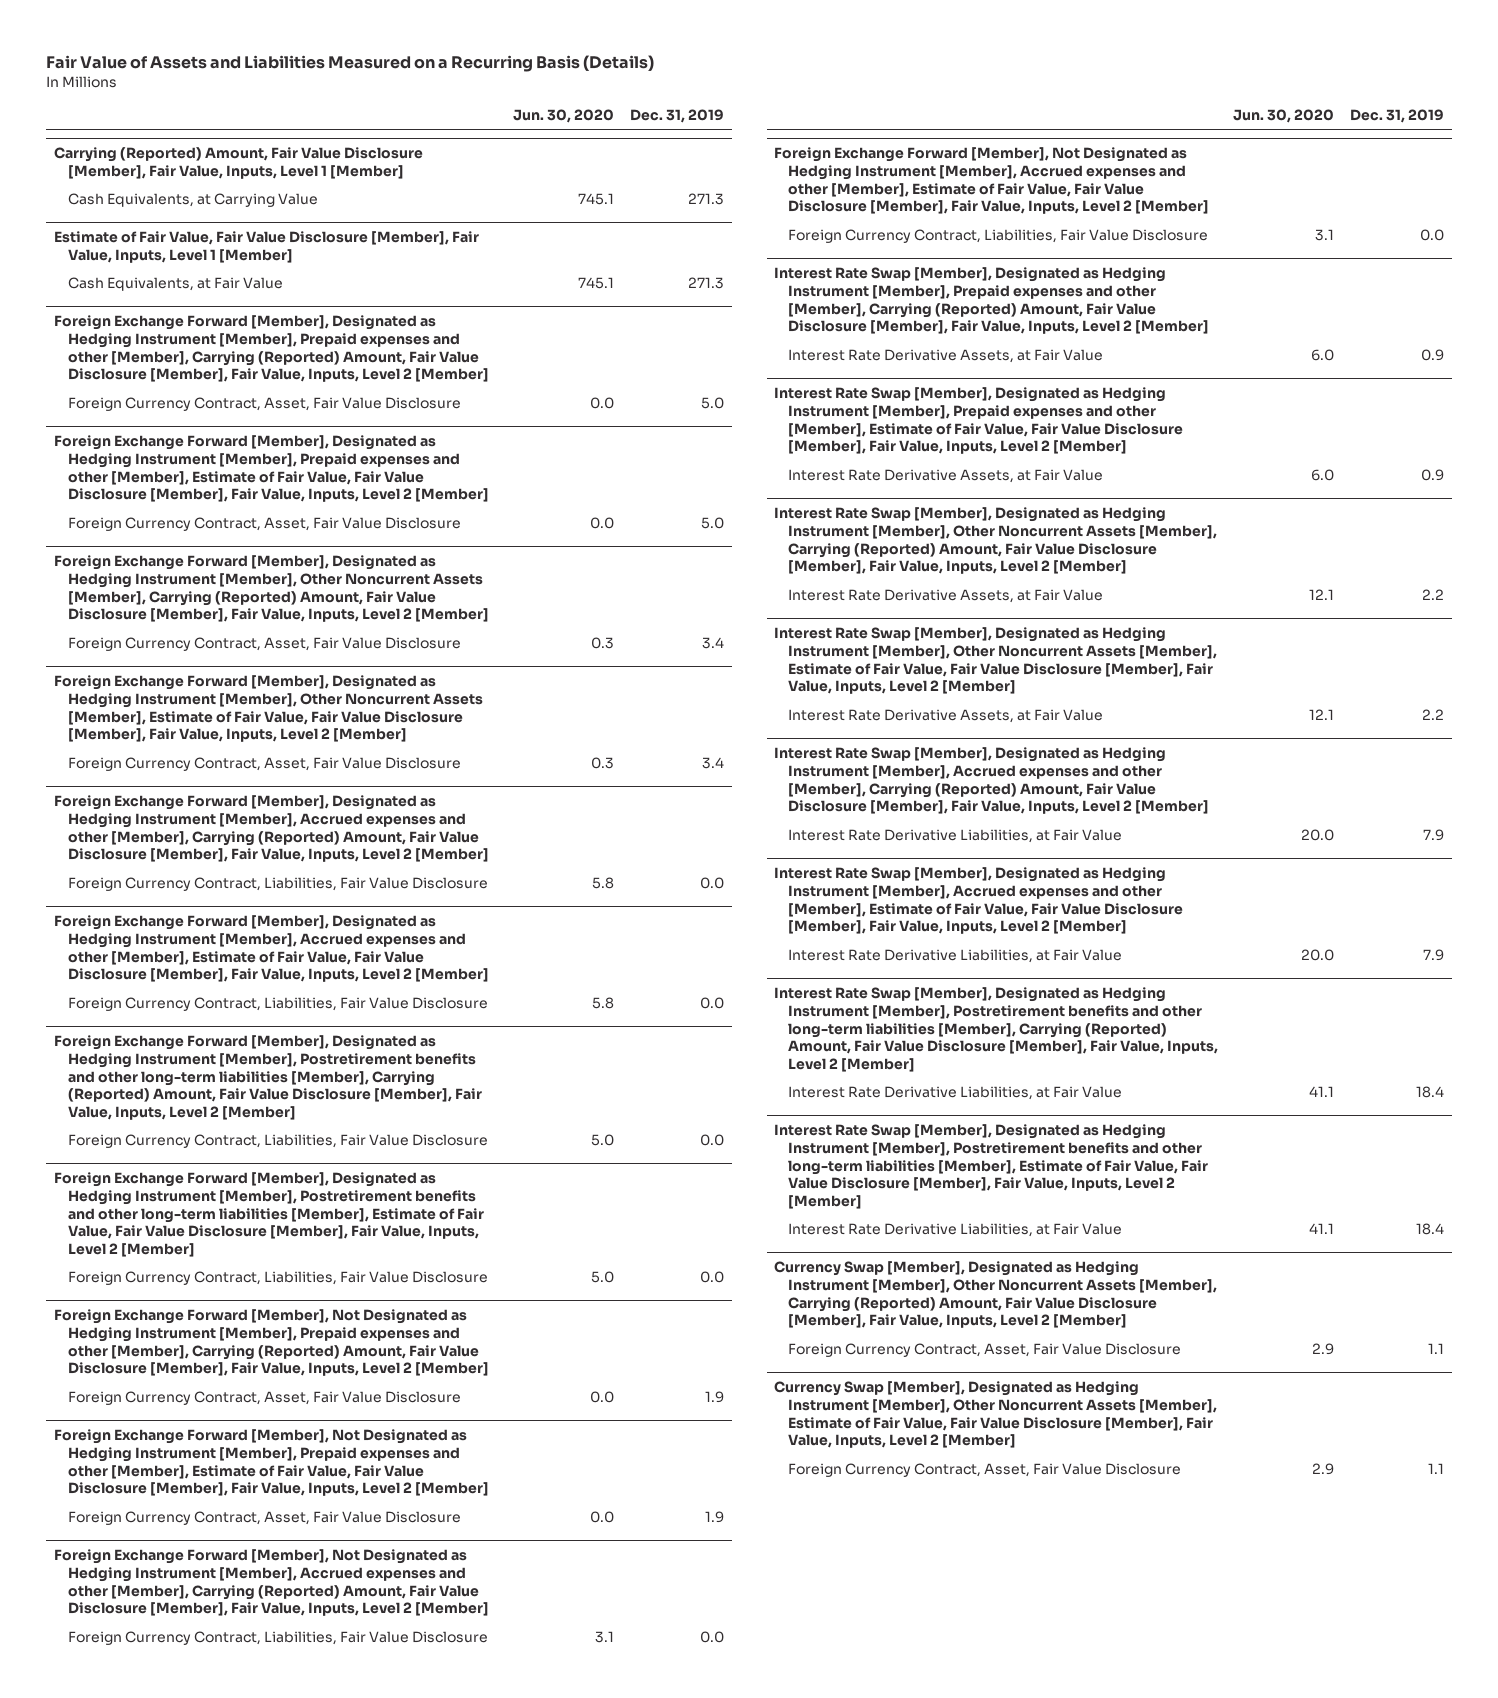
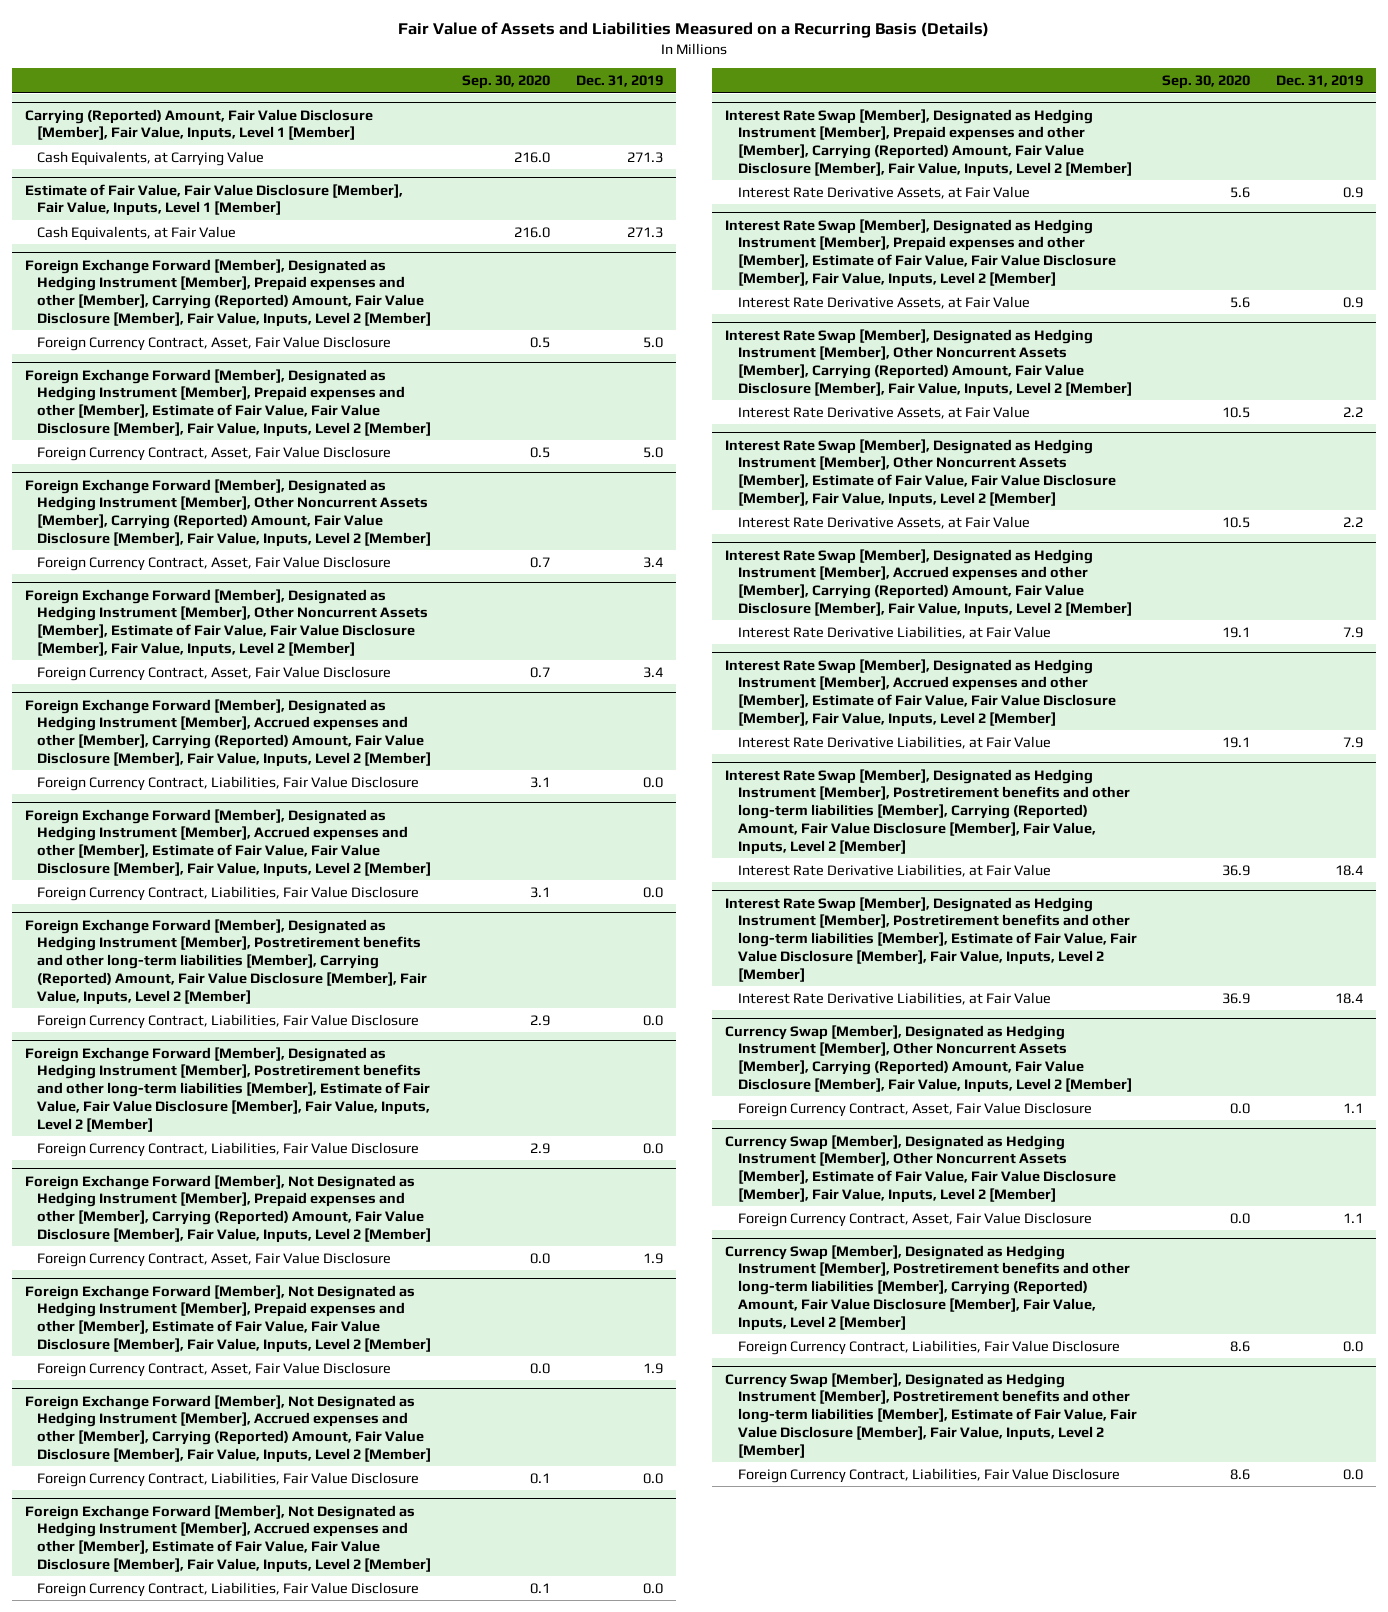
[513,109,615,124] Jun. 30, 2020 -> none
none -> [461,75,550,90] Sep. 30, 2020
none -> [725,1244,1130,1331] Currency Swap [Member], Designated as Hedging Instrument [Member], Postretirement benefits and other long-term liabilities [Member], Carrying (Reported) Amount, Fair Value Disclosure [Member], Fair Value, Inputs, Level 2 [Member]
none -> [737,1339,1120,1355] Foreign Currency Contract, Liabilities, Fair Value Disclosure
none -> [725,1372,1137,1458] Currency Swap [Member], Designated as Hedging Instrument [Member], Postretirement benefits and other long-term liabilities [Member], Estimate of Fair Value, Fair Value Disclosure [Member], Fair Value, Inputs, Level 2 [Member]
none -> [737,1467,1120,1483] Foreign Currency Contract, Liabilities, Fair Value Disclosure

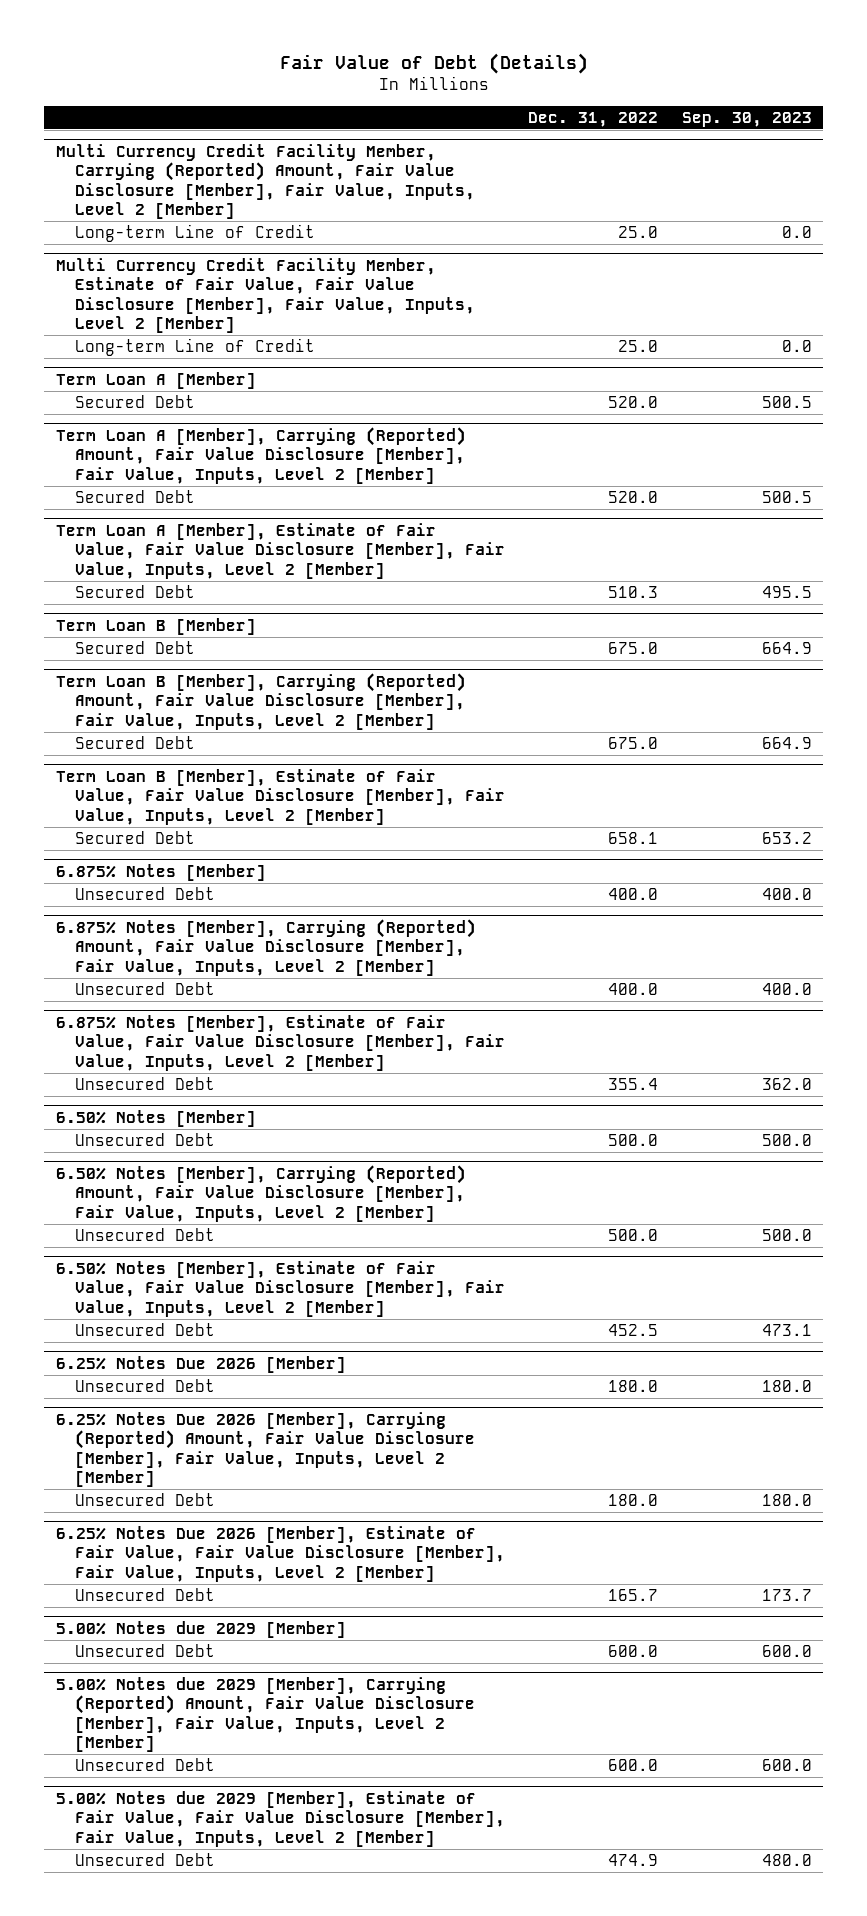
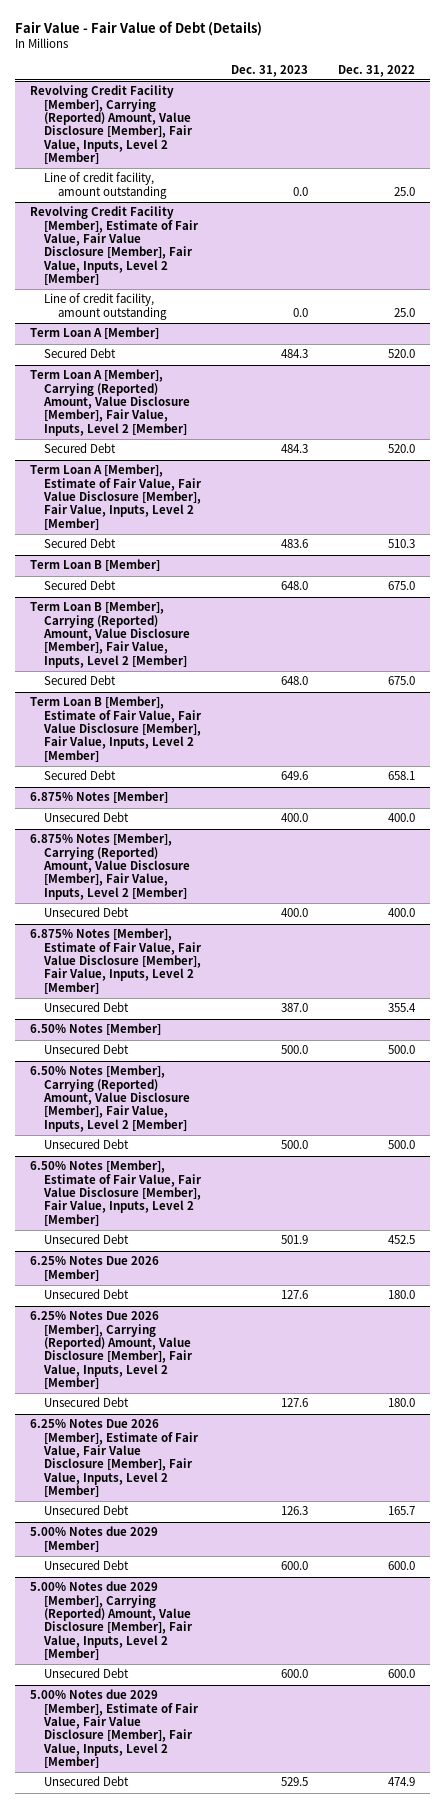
[279,52,588,74] Fair Value of Debt (Details) -> [15,20,263,36] Fair Value - Fair Value of Debt (Details)
[681,111,812,127] Sep. 30, 2023 -> none
none -> [230,64,308,77] Dec. 31, 2023
[55,143,475,219] Multi Currency Credit Facility Member, Carrying (Reported) Amount, Fair Value Disclosure [Member], Fair Value, Inputs, Level 2 [Member] -> [30,85,194,164] Revolving Credit Facility [Member], Carrying (Reported) Amount, Value Disclosure [Member], Fair Value, Inputs, Level 2 [Member]
[74,224,315,243] Long-term Line of Credit -> [44,172,167,199] Line of credit facility, amount outstanding
[55,257,475,333] Multi Currency Credit Facility Member, Estimate of Fair Value, Fair Value Disclosure [Member], Fair Value, Inputs, Level 2 [Member] -> [30,206,200,285] Revolving Credit Facility [Member], Estimate of Fair Value, Fair Value Disclosure [Member], Fair Value, Inputs, Level 2 [Member]
[74,338,315,357] Long-term Line of Credit -> [44,293,167,320] Line of credit facility, amount outstanding
[55,426,466,484] Term Loan A [Member], Carrying (Reported) Amount, Fair Value Disclosure [Member], Fair Value, Inputs, Level 2 [Member] -> [30,369,191,436] Term Loan A [Member], Carrying (Reported) Amount, Value Disclosure [Member], Fair Value, Inputs, Level 2 [Member]
[55,672,466,730] Term Loan B [Member], Carrying (Reported) Amount, Fair Value Disclosure [Member], Fair Value, Inputs, Level 2 [Member] -> [30,601,191,668] Term Loan B [Member], Carrying (Reported) Amount, Value Disclosure [Member], Fair Value, Inputs, Level 2 [Member]
[55,918,476,976] 6.875% Notes [Member], Carrying (Reported) Amount, Fair Value Disclosure [Member], Fair Value, Inputs, Level 2 [Member] -> [30,833,191,900] 6.875% Notes [Member], Carrying (Reported) Amount, Value Disclosure [Member], Fair Value, Inputs, Level 2 [Member]
[55,1164,466,1222] 6.50% Notes [Member], Carrying (Reported) Amount, Fair Value Disclosure [Member], Fair Value, Inputs, Level 2 [Member] -> [30,1065,191,1132] 6.50% Notes [Member], Carrying (Reported) Amount, Value Disclosure [Member], Fair Value, Inputs, Level 2 [Member]
[55,1411,475,1487] 6.25% Notes Due 2026 [Member], Carrying (Reported) Amount, Fair Value Disclosure [Member], Fair Value, Inputs, Level 2 [Member] -> [30,1311,194,1389] 6.25% Notes Due 2026 [Member], Carrying (Reported) Amount, Value Disclosure [Member], Fair Value, Inputs, Level 2 [Member]
[55,1676,475,1752] 5.00% Notes due 2029 [Member], Carrying (Reported) Amount, Fair Value Disclosure [Member], Fair Value, Inputs, Level 2 [Member] -> [30,1581,194,1660] 5.00% Notes due 2029 [Member], Carrying (Reported) Amount, Value Disclosure [Member], Fair Value, Inputs, Level 2 [Member]

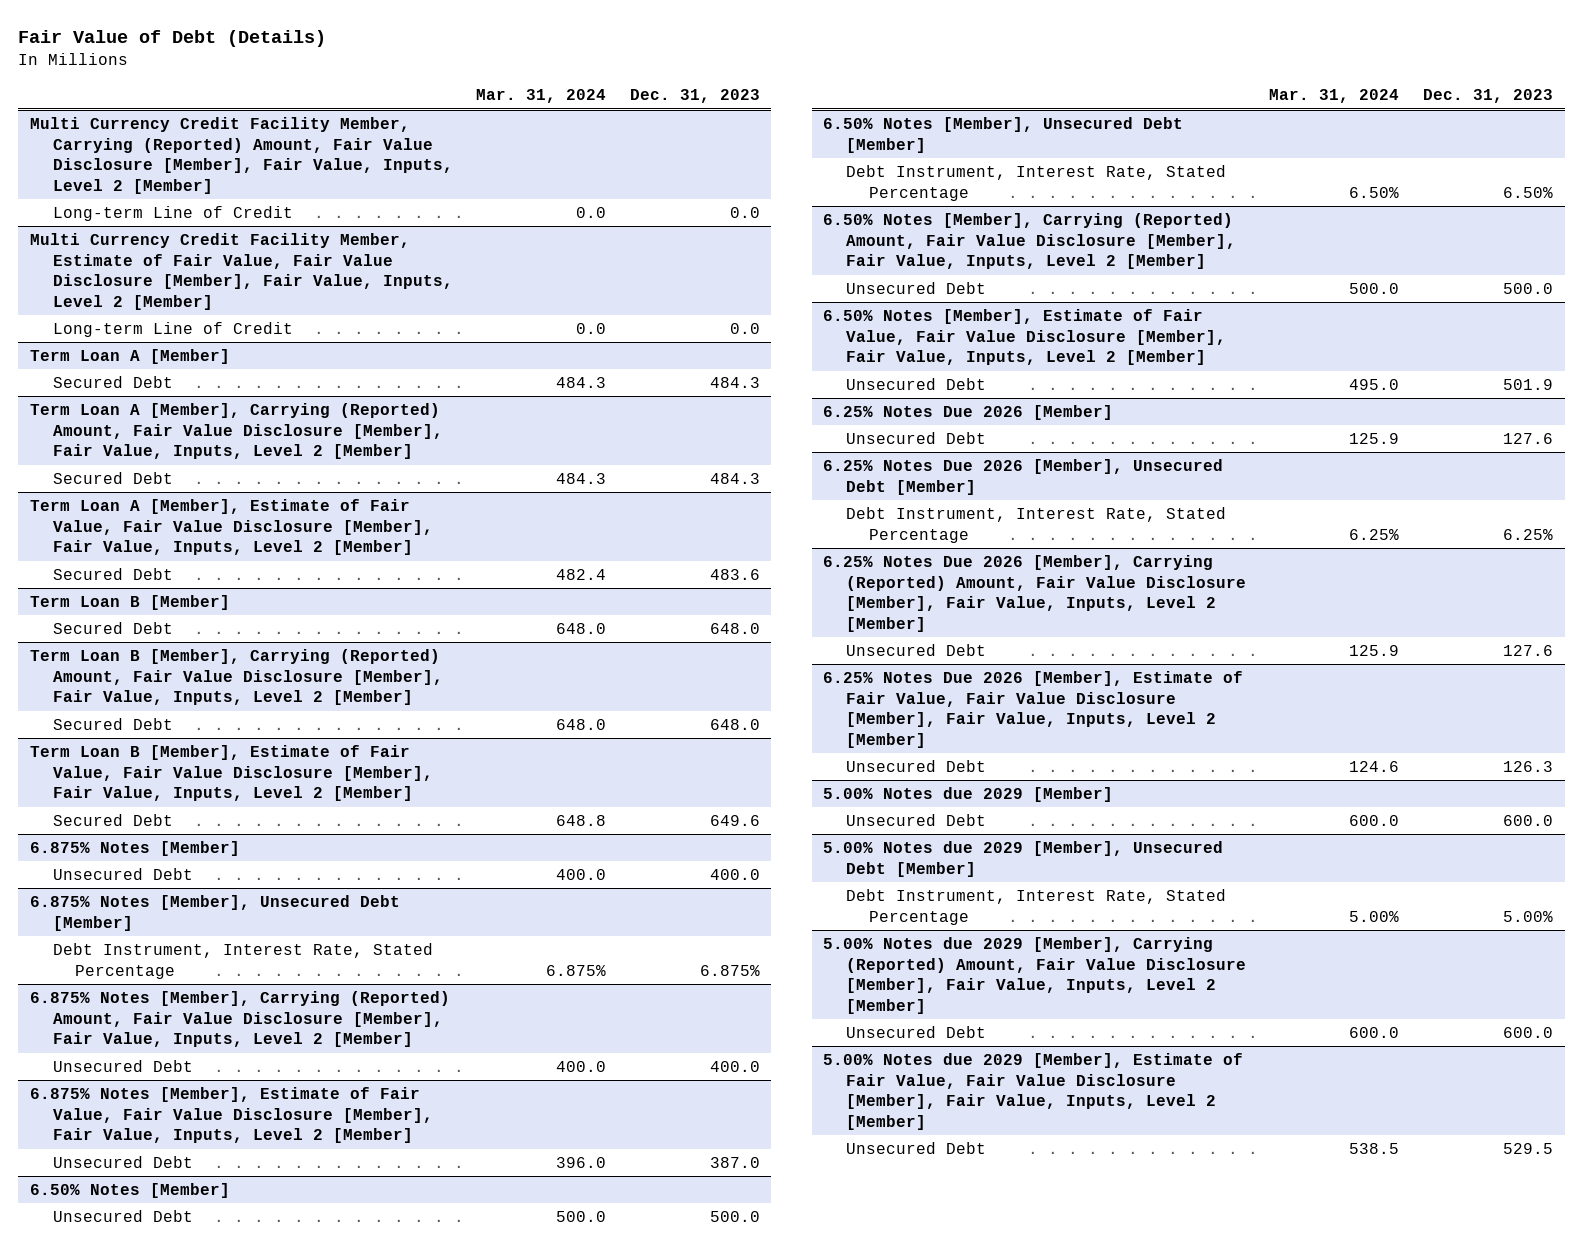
[15,20,263,36] Fair Value - Fair Value of Debt (Details) -> [18,30,327,48] Fair Value of Debt (Details)
[337,64,415,77] Dec. 31, 2022 -> none
none -> [476,89,607,104] Mar. 31, 2024
[30,85,194,164] Revolving Credit Facility [Member], Carrying (Reported) Amount, Value Disclosure [Member], Fair Value, Inputs, Level 2 [Member] -> [29,116,453,194] Multi Currency Credit Facility Member, Carrying (Reported) Amount, Fair Value Disclosure [Member], Fair Value, Inputs, Level 2 [Member]
[44,172,167,199] Line of credit facility, amount outstanding -> [52,205,293,221] Long-term Line of Credit
[30,206,200,285] Revolving Credit Facility [Member], Estimate of Fair Value, Fair Value Disclosure [Member], Fair Value, Inputs, Level 2 [Member] -> [29,232,453,310] Multi Currency Credit Facility Member, Estimate of Fair Value, Fair Value Disclosure [Member], Fair Value, Inputs, Level 2 [Member]
[44,293,167,320] Line of credit facility, amount outstanding -> [52,321,293,337] Long-term Line of Credit
[30,369,191,436] Term Loan A [Member], Carrying (Reported) Amount, Value Disclosure [Member], Fair Value, Inputs, Level 2 [Member] -> [29,402,443,460] Term Loan A [Member], Carrying (Reported) Amount, Fair Value Disclosure [Member], Fair Value, Inputs, Level 2 [Member]
[30,601,191,668] Term Loan B [Member], Carrying (Reported) Amount, Value Disclosure [Member], Fair Value, Inputs, Level 2 [Member] -> [29,648,443,706] Term Loan B [Member], Carrying (Reported) Amount, Fair Value Disclosure [Member], Fair Value, Inputs, Level 2 [Member]
none -> [29,894,400,931] 6.875% Notes [Member], Unsecured Debt [Member]
none -> [52,942,433,979] Debt Instrument, Interest Rate, Stated Percentage
[30,833,191,900] 6.875% Notes [Member], Carrying (Reported) Amount, Value Disclosure [Member], Fair Value, Inputs, Level 2 [Member] -> [29,990,450,1048] 6.875% Notes [Member], Carrying (Reported) Amount, Fair Value Disclosure [Member], Fair Value, Inputs, Level 2 [Member]
none -> [823,116,1184,153] 6.50% Notes [Member], Unsecured Debt [Member]
none -> [845,164,1226,201] Debt Instrument, Interest Rate, Stated Percentage
[30,1065,191,1132] 6.50% Notes [Member], Carrying (Reported) Amount, Value Disclosure [Member], Fair Value, Inputs, Level 2 [Member] -> [823,212,1236,270] 6.50% Notes [Member], Carrying (Reported) Amount, Fair Value Disclosure [Member], Fair Value, Inputs, Level 2 [Member]
none -> [823,458,1224,495] 6.25% Notes Due 2026 [Member], Unsecured Debt [Member]
none -> [845,506,1226,543] Debt Instrument, Interest Rate, Stated Percentage
[30,1311,194,1389] 6.25% Notes Due 2026 [Member], Carrying (Reported) Amount, Value Disclosure [Member], Fair Value, Inputs, Level 2 [Member] -> [823,554,1246,632] 6.25% Notes Due 2026 [Member], Carrying (Reported) Amount, Fair Value Disclosure [Member], Fair Value, Inputs, Level 2 [Member]
none -> [823,840,1224,877] 5.00% Notes due 2029 [Member], Unsecured Debt [Member]
none -> [845,888,1226,925] Debt Instrument, Interest Rate, Stated Percentage
[30,1581,194,1660] 5.00% Notes due 2029 [Member], Carrying (Reported) Amount, Value Disclosure [Member], Fair Value, Inputs, Level 2 [Member] -> [823,936,1246,1014] 5.00% Notes due 2029 [Member], Carrying (Reported) Amount, Fair Value Disclosure [Member], Fair Value, Inputs, Level 2 [Member]

